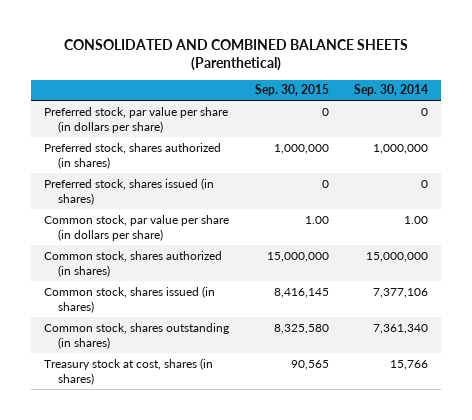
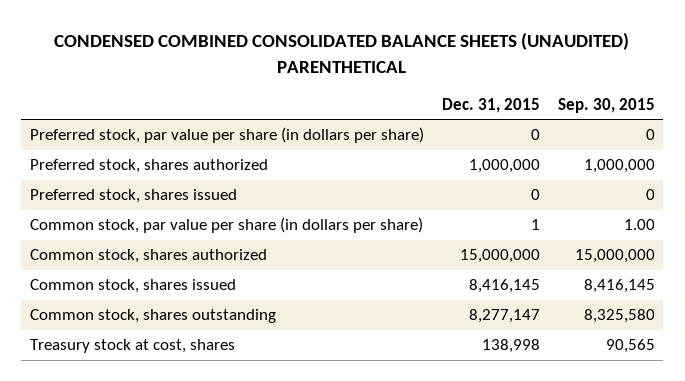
[64,38,409,72] CONSOLIDATED AND COMBINED BALANCE SHEETS (Parenthetical) -> [54,31,630,73] CONDENSED COMBINED CONSOLIDATED BALANCE SHEETS (UNAUDITED) PARENTHETICAL
[354,84,429,97] Sep. 30, 2014 -> none
none -> [441,97,540,113] Dec. 31, 2015
[43,142,221,169] Preferred stock, shares authorized (in shares) -> [30,159,269,174] Preferred stock, shares authorized
[43,177,214,205] Preferred stock, shares issued (in shares) -> [30,189,238,204] Preferred stock, shares issued
[43,250,222,277] Common stock, shares authorized (in shares) -> [30,249,268,264] Common stock, shares authorized
[43,285,215,313] Common stock, shares issued (in shares) -> [30,279,237,294] Common stock, shares issued
[43,322,229,349] Common stock, shares outstanding (in shares) -> [30,309,277,324] Common stock, shares outstanding
[43,357,213,385] Treasury stock at cost, shares (in shares) -> [30,339,236,354] Treasury stock at cost, shares

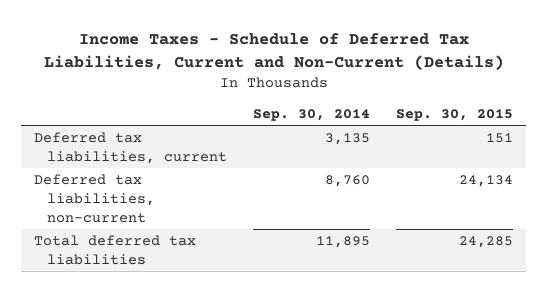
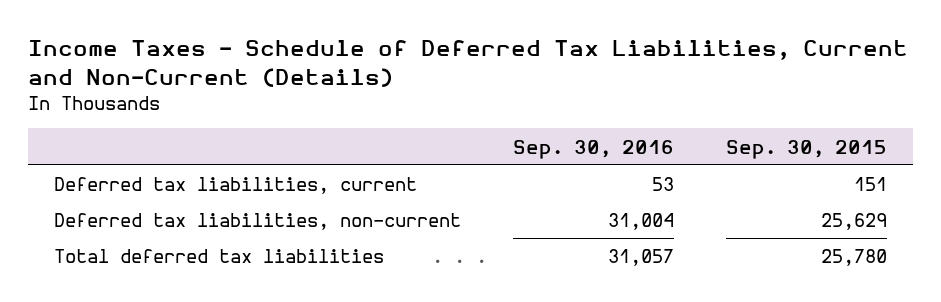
[252,109,370,122] Sep. 30, 2014 -> none
none -> [513,139,675,159] Sep. 30, 2016
[459,174,514,187] 24,134 -> [821,213,888,231] 25,629
[459,235,514,248] 24,285 -> [821,249,888,267] 25,780

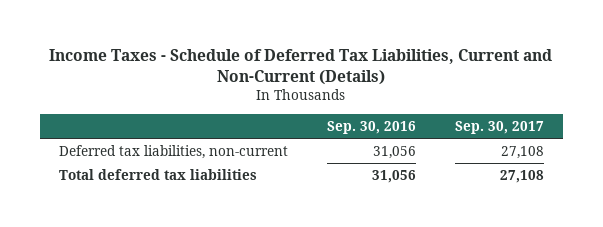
[726,139,888,159] Sep. 30, 2015 -> none
none -> [454,120,544,134] Sep. 30, 2017
[53,177,417,195] Deferred tax liabilities, current -> none
[608,213,675,231] 31,004 -> [372,146,416,160] 31,056
[608,249,675,267] 31,057 -> [371,170,416,184] 31,056

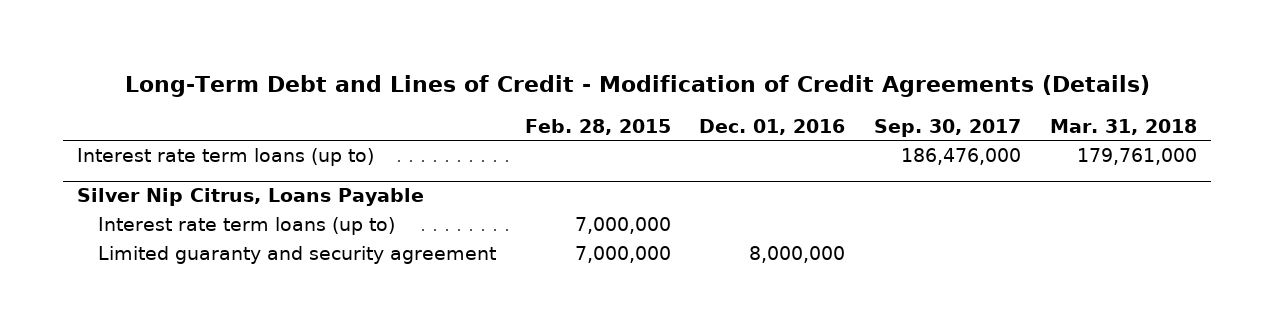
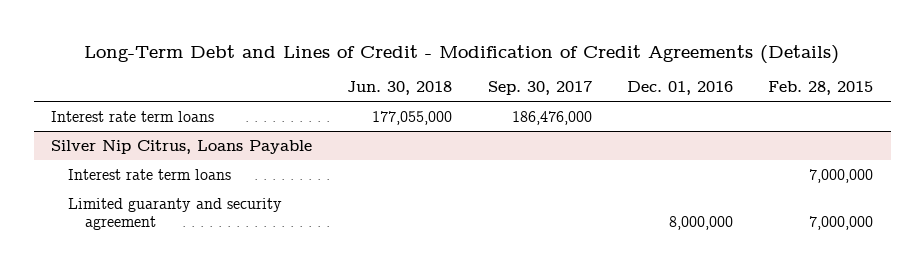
[1049,118,1197,135] Mar. 31, 2018 -> none
none -> [347,81,453,96] Jun. 30, 2018
[77,148,375,167] Interest rate term loans (up to) -> [51,110,215,122] Interest rate term loans
[98,217,396,236] Interest rate term loans (up to) -> [68,168,232,180] Interest rate term loans

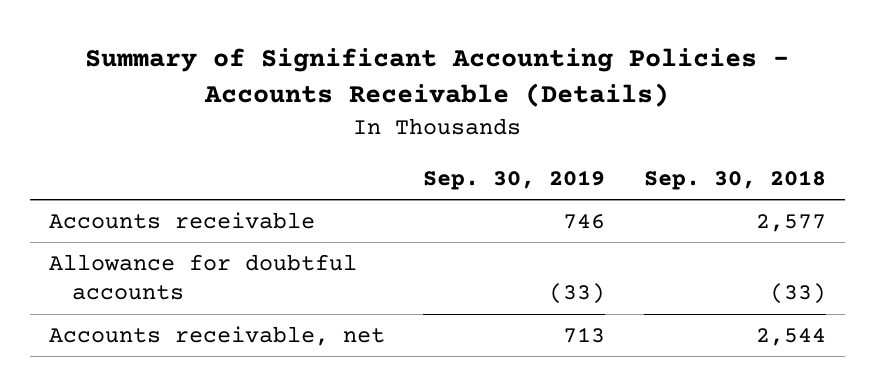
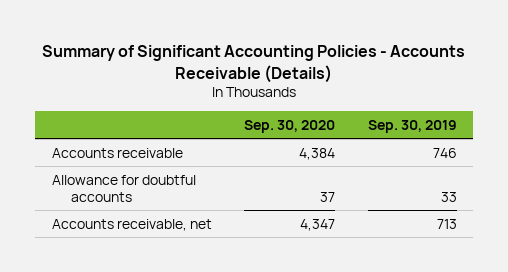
[643,170,826,191] Sep. 30, 2018 -> none
none -> [244,119,336,133] Sep. 30, 2020
[549,283,606,305] (33) -> [440,191,457,202] 33

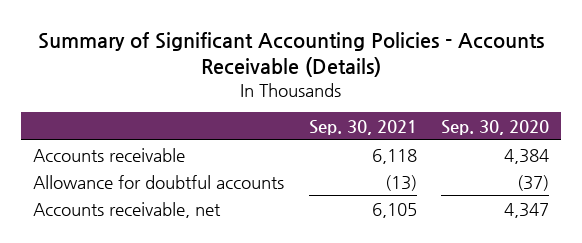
[367,119,457,133] Sep. 30, 2019 -> none
none -> [308,119,417,135] Sep. 30, 2021
[320,191,336,202] 37 -> [517,174,550,191] (37)

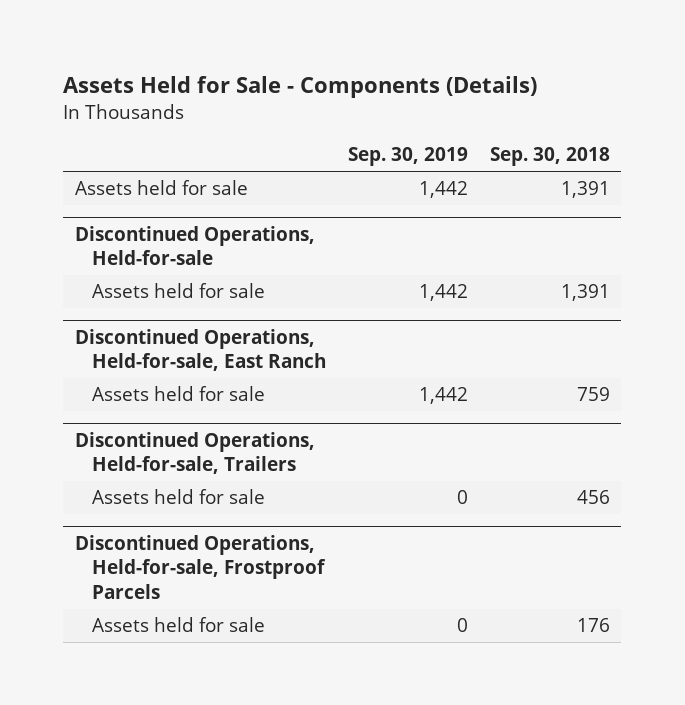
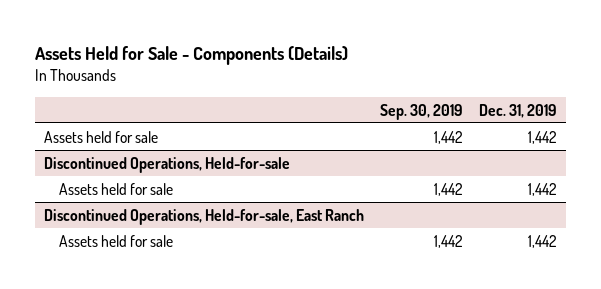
[490,147,611,167] Sep. 30, 2018 -> none
none -> [479,103,558,118] Dec. 31, 2019
[74,431,315,475] Discontinued Operations, Held-for-sale, Trailers -> none
[91,489,265,505] Assets held for sale -> none
[74,534,326,599] Discontinued Operations, Held-for-sale, Frostproof Parcels -> none
[91,617,265,633] Assets held for sale -> none

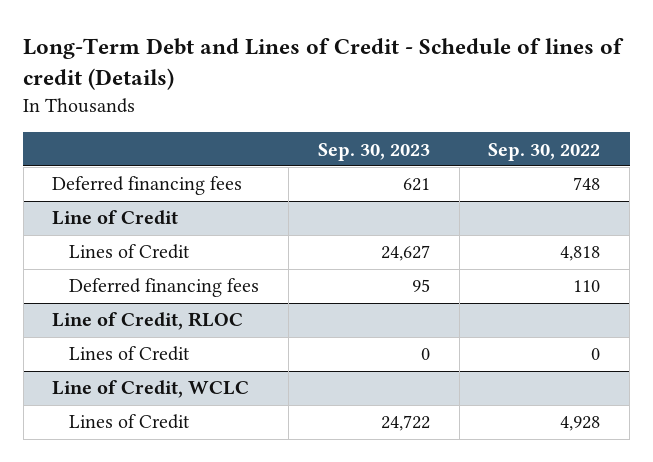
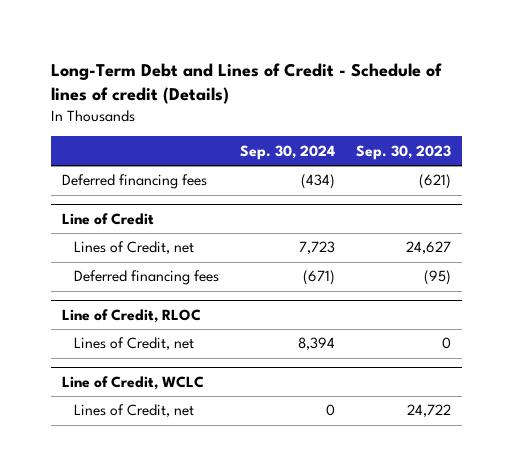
[488,142,601,161] Sep. 30, 2022 -> none
none -> [240,144,336,160] Sep. 30, 2024
[402,178,430,192] 621 -> [419,174,452,190] (621)
[69,244,191,260] Lines of Credit -> [74,241,195,255] Lines of Credit, net
[411,279,430,293] 95 -> [424,270,452,286] (95)
[69,346,191,362] Lines of Credit -> [74,337,195,351] Lines of Credit, net
[69,414,191,430] Lines of Credit -> [74,404,195,418] Lines of Credit, net

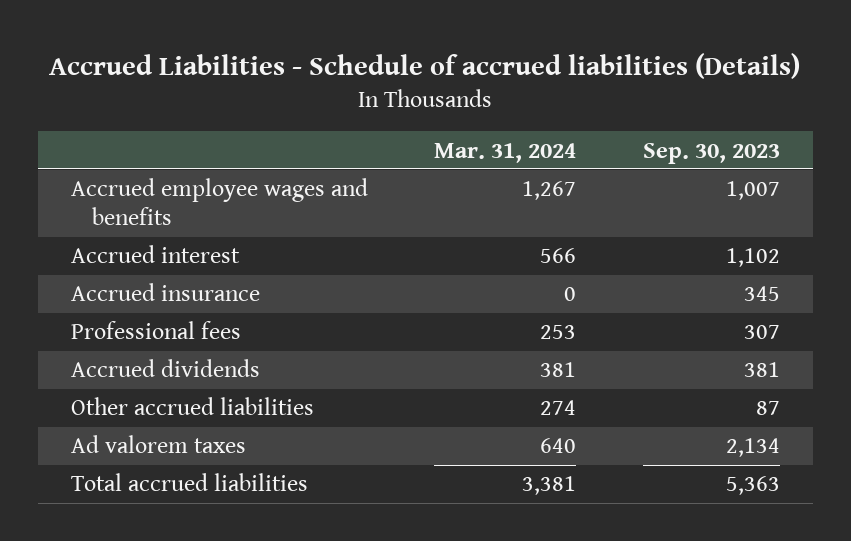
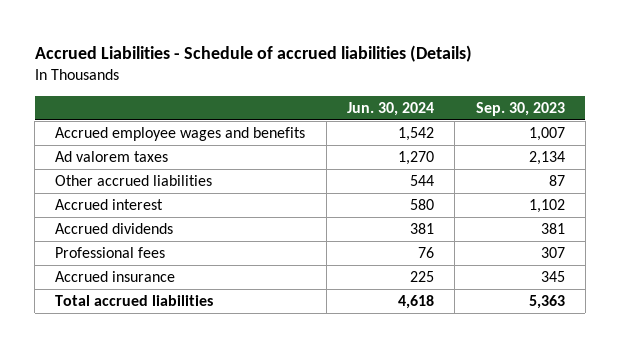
[434,142,577,163] Mar. 31, 2024 -> none
none -> [347,101,435,116] Jun. 30, 2024
[70,435,246,454] Ad valorem taxes -> [55,151,169,163] Ad valorem taxes
[70,397,314,416] Other accrued liabilities -> [55,175,213,187] Other accrued liabilities
[70,321,241,340] Professional fees -> [55,247,166,259] Professional fees
[70,283,260,302] Accrued insurance -> [55,271,176,283] Accrued insurance

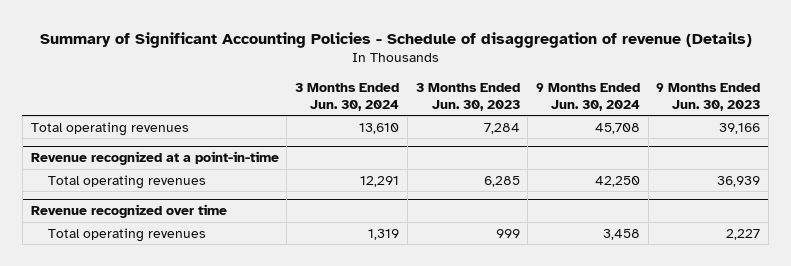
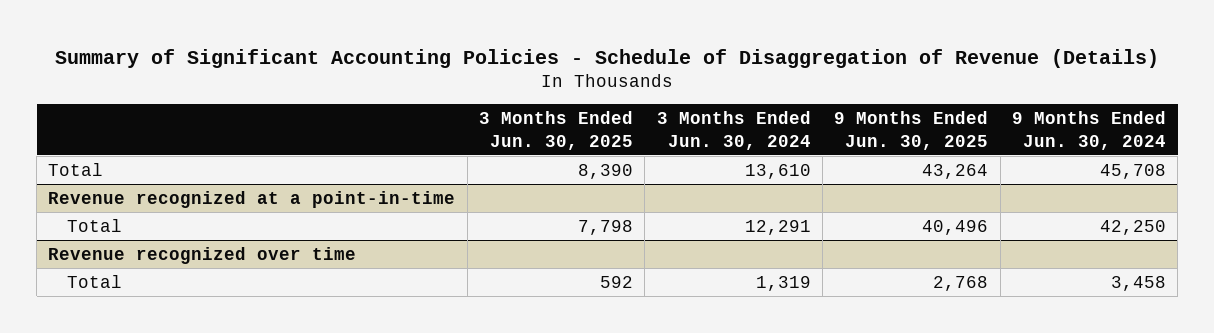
[39,31,752,48] Summary of Significant Accounting Policies - Schedule of disaggregation of revenue (Details) -> [55,48,1160,68] Summary of Significant Accounting Policies - Schedule of Disaggregation of Revenue (Details)
[415,82,520,111] 3 Months Ended Jun. 30, 2023 -> none
[656,82,761,111] 9 Months Ended Jun. 30, 2023 -> none
none -> [479,111,634,150] 3 Months Ended Jun. 30, 2025
none -> [834,111,989,150] 9 Months Ended Jun. 30, 2025
[30,121,189,136] Total operating revenues -> [48,162,104,176] Total
[47,174,206,189] Total operating revenues -> [66,218,122,232] Total
[47,227,206,242] Total operating revenues -> [66,274,122,288] Total

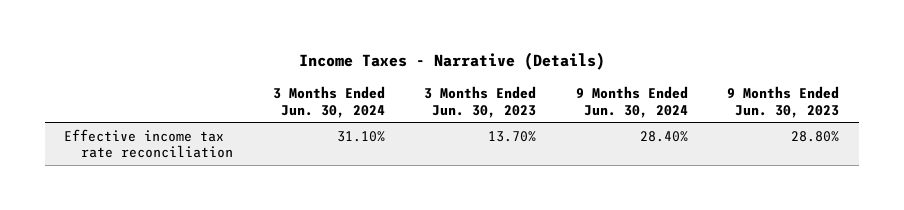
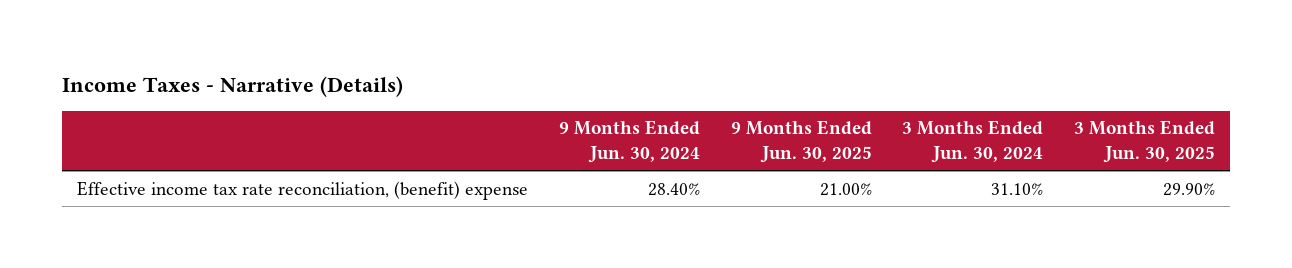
[424,85,537,118] 3 Months Ended Jun. 30, 2023 -> none
[727,85,840,118] 9 Months Ended Jun. 30, 2023 -> none
none -> [730,120,872,164] 9 Months Ended Jun. 30, 2025
none -> [1073,120,1215,164] 3 Months Ended Jun. 30, 2025
[64,128,234,159] Effective income tax rate reconciliation -> [77,180,529,200] Effective income tax rate reconciliation, (benefit) expense

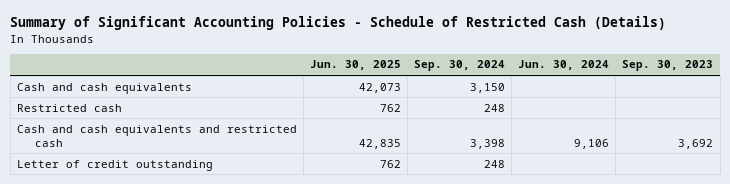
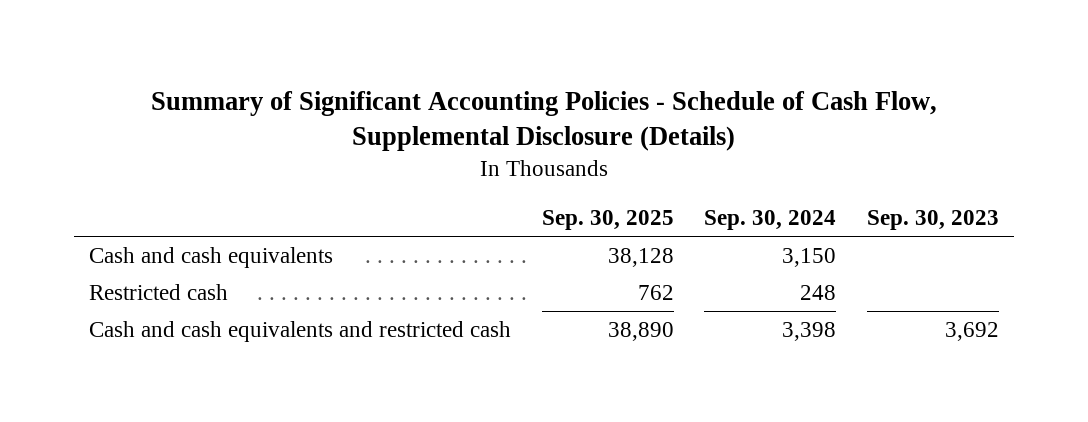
[10,16,667,31] Summary of Significant Accounting Policies - Schedule of Restricted Cash (Details) -> [150,90,937,152] Summary of Significant Accounting Policies - Schedule of Cash Flow, Supplemental Disclosure (Details)
[309,60,401,71] Jun. 30, 2025 -> none
[518,60,610,71] Jun. 30, 2024 -> none
none -> [541,210,674,231] Sep. 30, 2025
[16,159,213,171] Letter of credit outstanding -> none

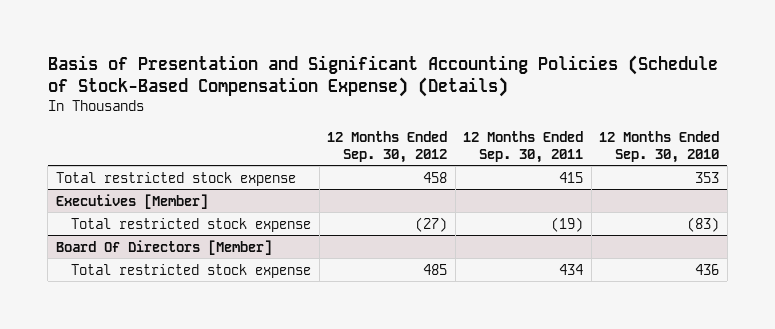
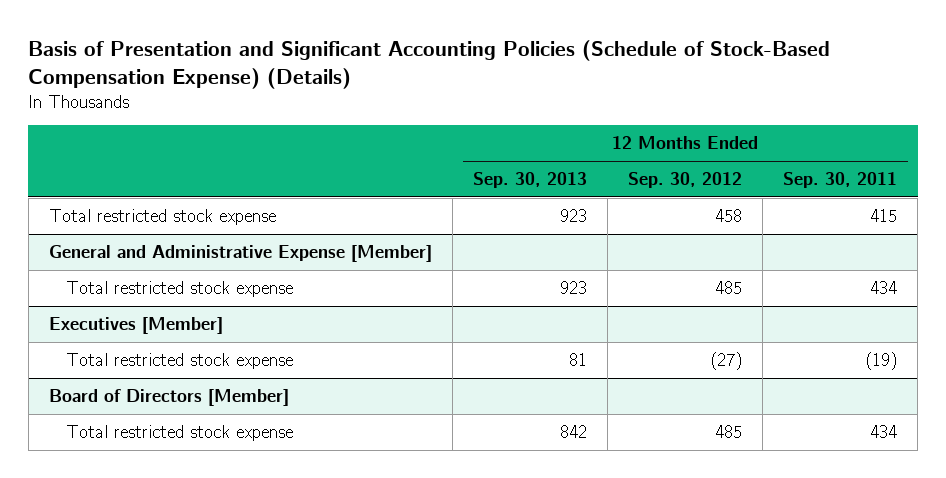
[599,130,720,163] 12 Months Ended Sep. 30, 2010 -> none
none -> [473,172,588,189] Sep. 30, 2013
none -> [48,244,432,262] General and Administrative Expense [Member]
none -> [65,280,293,297] Total restricted stock expense
[55,239,272,255] Board Of Directors [Member] -> [48,388,289,406] Board of Directors [Member]

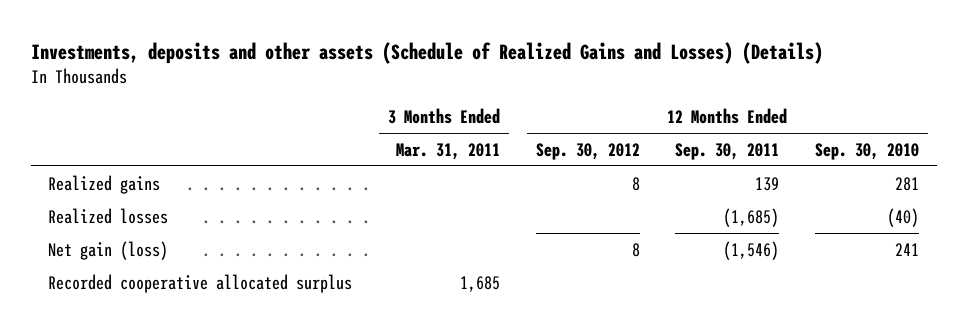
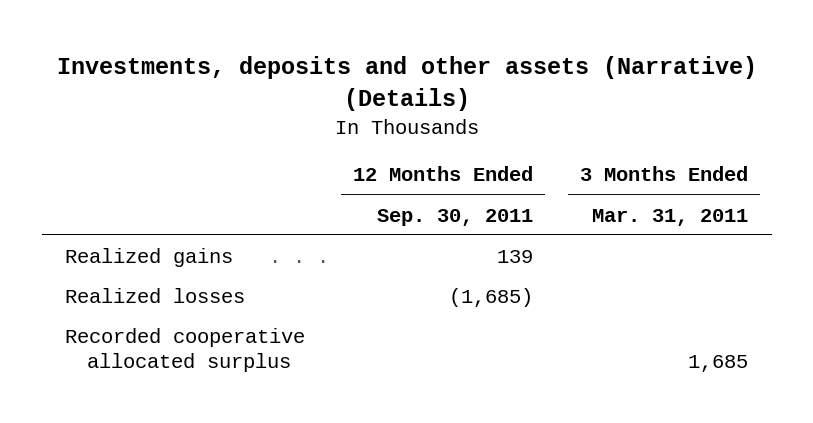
[30,41,823,64] Investments, deposits and other assets (Schedule of Realized Gains and Losses) (Details) -> [56,55,757,111] Investments, deposits and other assets (Narrative) (Details)
[535,142,640,160] Sep. 30, 2012 -> none
[815,142,920,160] Sep. 30, 2010 -> none
[48,240,169,260] Net gain (loss) -> none

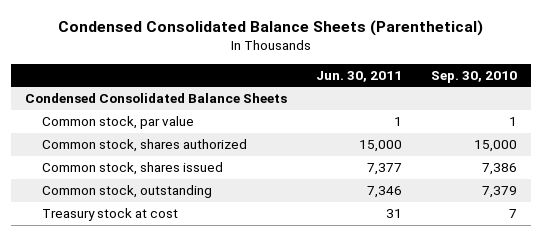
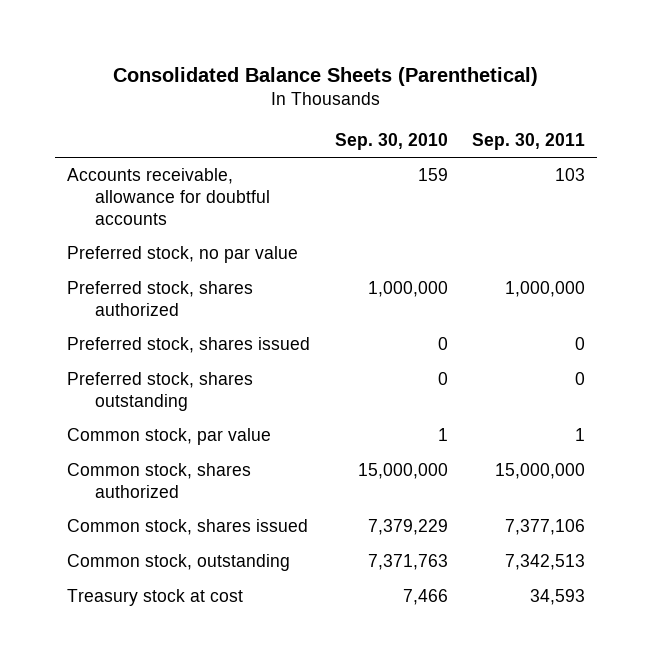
[58,19,484,36] Condensed Consolidated Balance Sheets (Parenthetical) -> [113,66,539,86] Consolidated Balance Sheets (Parenthetical)
[316,70,403,82] Jun. 30, 2011 -> none
none -> [471,133,585,151] Sep. 30, 2011
[25,93,288,104] Condensed Consolidated Balance Sheets -> none
none -> [67,168,270,225] Accounts receivable, allowance for doubtful accounts
none -> [67,246,299,264] Preferred stock, no par value
none -> [67,281,254,316] Preferred stock, shares authorized
none -> [67,337,311,354] Preferred stock, shares issued
none -> [67,372,254,411] Preferred stock, shares outstanding
[473,140,517,153] 15,000 -> [357,463,448,480] 15,000,000
[481,163,517,176] 7,386 -> [367,519,448,536] 7,379,229
[481,186,517,199] 7,379 -> [367,554,448,571] 7,371,763
[508,209,517,219] 7 -> [402,589,448,606] 7,466

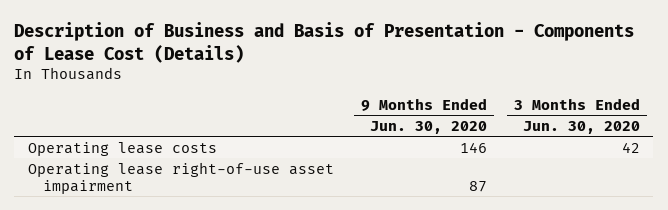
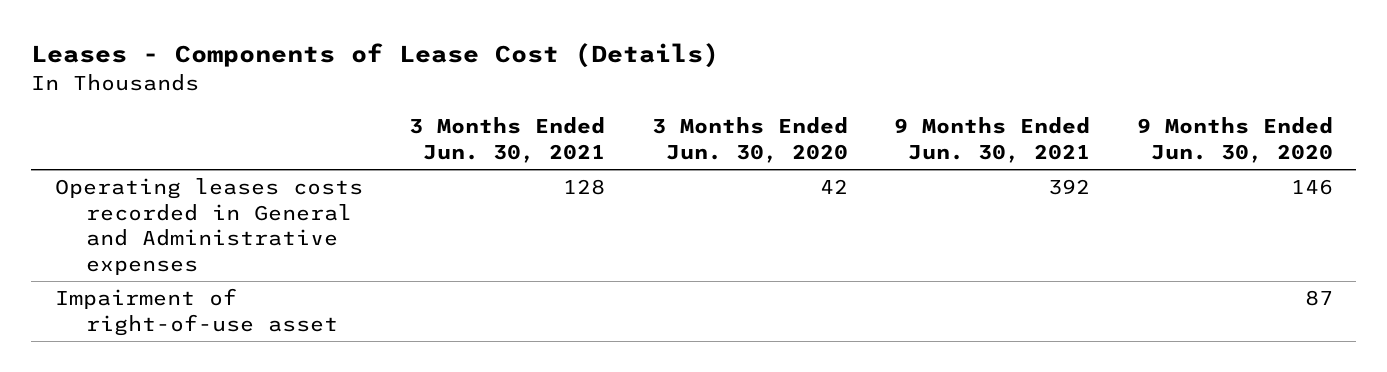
[14,22,635,63] Description of Business and Basis of Presentation - Components of Lease Cost (Details) -> [31,43,720,69] Leases - Components of Lease Cost (Details)
none -> [409,117,606,164] 3 Months Ended Jun. 30, 2021
none -> [894,117,1091,164] 9 Months Ended Jun. 30, 2021
[27,141,217,156] Operating lease costs -> [54,177,363,276] Operating leases costs recorded in General and Administrative expenses
[27,161,334,194] Operating lease right-of-use asset impairment -> [54,287,338,336] Impairment of right-of-use asset

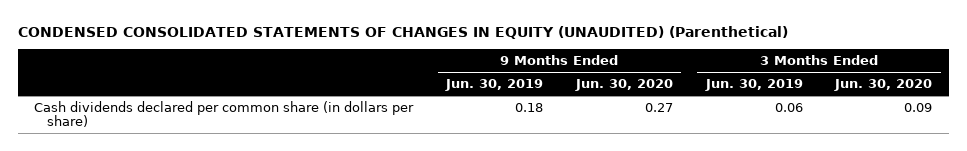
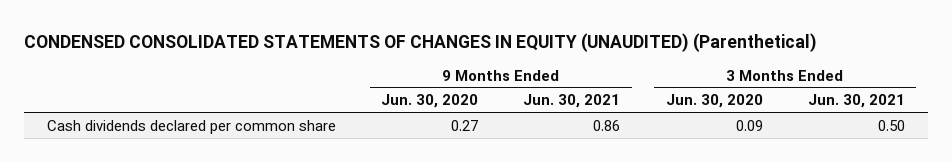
[445,79,544,92] Jun. 30, 2019 -> none
[704,79,803,92] Jun. 30, 2019 -> none
none -> [523,94,621,109] Jun. 30, 2021
none -> [808,94,906,109] Jun. 30, 2021
[34,101,415,128] Cash dividends declared per common share (in dollars per share) -> [46,119,336,134] Cash dividends declared per common share

